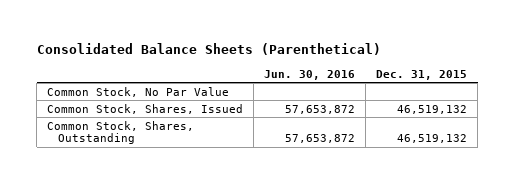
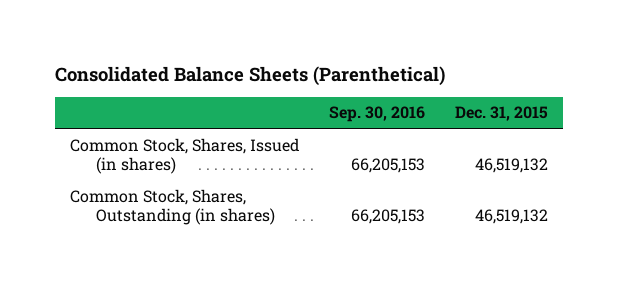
[264,69,356,80] Jun. 30, 2016 -> none
none -> [329,106,426,123] Sep. 30, 2016
[47,86,230,97] Common Stock, No Par Value -> none
[47,103,244,114] Common Stock, Shares, Issued -> [70,137,300,175] Common Stock, Shares, Issued (in shares)
[47,120,195,145] Common Stock, Shares, Outstanding -> [70,188,275,226] Common Stock, Shares, Outstanding (in shares)

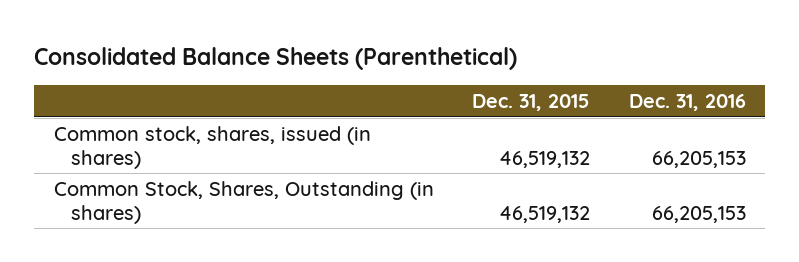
[329,106,426,123] Sep. 30, 2016 -> none
none -> [628,94,746,112] Dec. 31, 2016
[70,137,300,175] Common Stock, Shares, Issued (in shares) -> [53,125,371,169] Common stock, shares, issued (in shares)

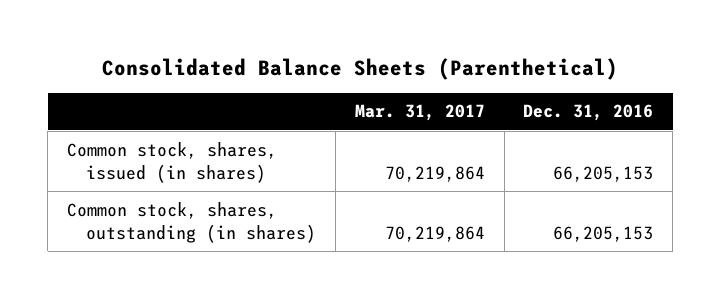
[472,94,591,112] Dec. 31, 2015 -> none
none -> [354,104,485,122] Mar. 31, 2017
[53,180,434,224] Common Stock, Shares, Outstanding (in shares) -> [67,201,317,243] Common stock, shares, outstanding (in shares)

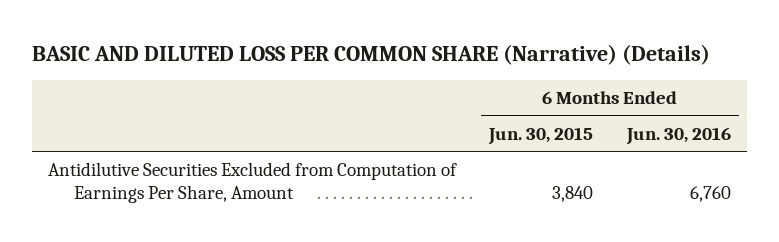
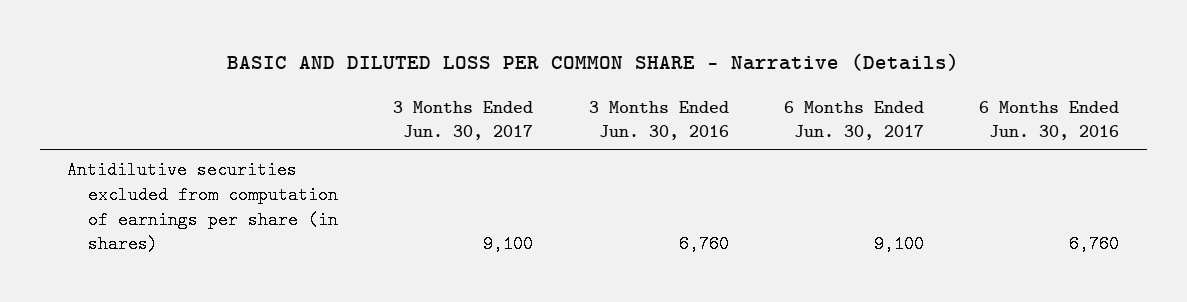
[31,43,710,65] BASIC AND DILUTED LOSS PER COMMON SHARE (Narrative) (Details) -> [227,53,960,72] BASIC AND DILUTED LOSS PER COMMON SHARE - Narrative (Details)
[488,126,594,145] Jun. 30, 2015 -> none
none -> [393,100,534,141] 3 Months Ended Jun. 30, 2017
none -> [588,100,729,141] 3 Months Ended Jun. 30, 2016
none -> [784,100,925,141] 6 Months Ended Jun. 30, 2017
[48,162,458,203] Antidilutive Securities Excluded from Computation of Earnings Per Share, Amount -> [67,161,338,254] Antidilutive securities excluded from computation of earnings per share (in shares)

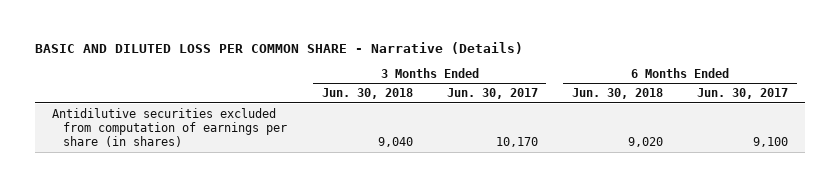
[588,100,729,141] 3 Months Ended Jun. 30, 2016 -> none
[979,100,1120,141] 6 Months Ended Jun. 30, 2016 -> none
none -> [321,88,413,100] Jun. 30, 2018
none -> [571,88,663,100] Jun. 30, 2018
[483,235,534,254] 9,100 -> [495,137,538,148] 10,170

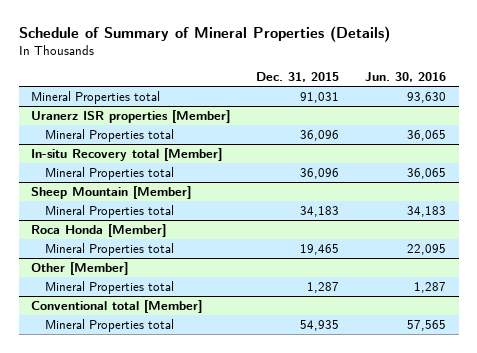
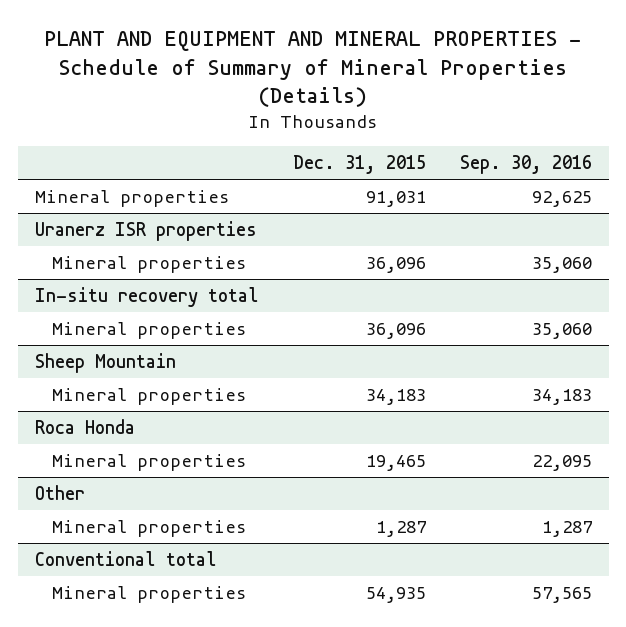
[18,26,390,43] Schedule of Summary of Mineral Properties (Details) -> [44,31,582,108] PLANT AND EQUIPMENT AND MINERAL PROPERTIES - Schedule of Summary of Mineral Properties (Details)
[364,72,446,83] Jun. 30, 2016 -> none
none -> [459,155,592,175] Sep. 30, 2016
[31,90,161,104] Mineral Properties total -> [34,189,229,207] Mineral properties
[31,109,231,123] Uranerz ISR properties [Member] -> [34,220,257,241] Uranerz ISR properties
[44,128,174,142] Mineral Properties total -> [51,255,246,273] Mineral properties
[31,147,223,161] In-situ Recovery total [Member] -> [34,286,259,307] In-situ recovery total
[44,166,174,180] Mineral Properties total -> [51,321,246,339] Mineral properties
[31,185,192,199] Sheep Mountain [Member] -> [34,352,176,373] Sheep Mountain
[44,204,174,218] Mineral Properties total -> [51,387,246,405] Mineral properties
[31,223,167,237] Roca Honda [Member] -> [34,418,135,434] Roca Honda
[44,242,174,256] Mineral Properties total -> [51,453,246,471] Mineral properties
[31,261,129,275] Other [Member] -> [34,484,85,500] Other
[44,280,174,294] Mineral Properties total -> [51,519,246,537] Mineral properties
[31,299,203,313] Conventional total [Member] -> [34,550,217,566] Conventional total
[44,318,174,332] Mineral Properties total -> [51,585,246,603] Mineral properties

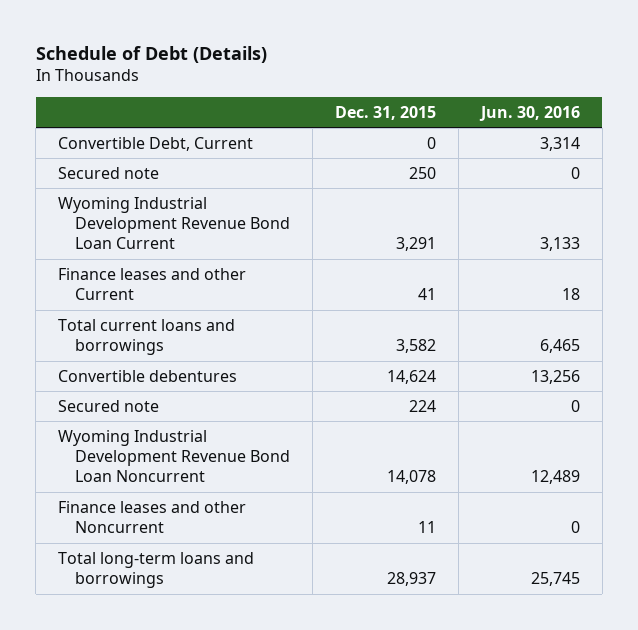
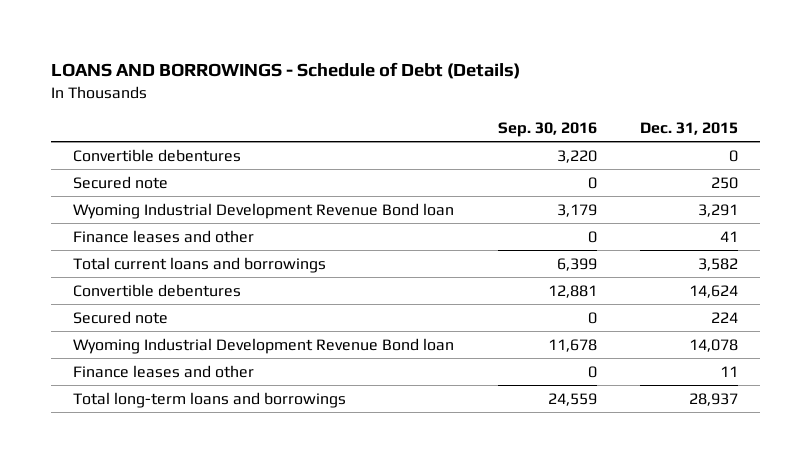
[35,46,267,64] Schedule of Debt (Details) -> [51,62,521,80] LOANS AND BORROWINGS - Schedule of Debt (Details)
[478,105,580,121] Jun. 30, 2016 -> none
none -> [497,122,597,138] Sep. 30, 2016
[58,136,254,151] Convertible Debt, Current -> [73,148,242,162] Convertible debentures
[58,196,290,250] Wyoming Industrial Development Revenue Bond Loan Current -> [73,202,455,219] Wyoming Industrial Development Revenue Bond loan
[58,267,247,301] Finance leases and other Current -> [73,229,255,243] Finance leases and other
[58,429,290,483] Wyoming Industrial Development Revenue Bond Loan Noncurrent -> [73,337,455,354] Wyoming Industrial Development Revenue Bond loan
[58,500,247,534] Finance leases and other Noncurrent -> [73,364,255,378] Finance leases and other

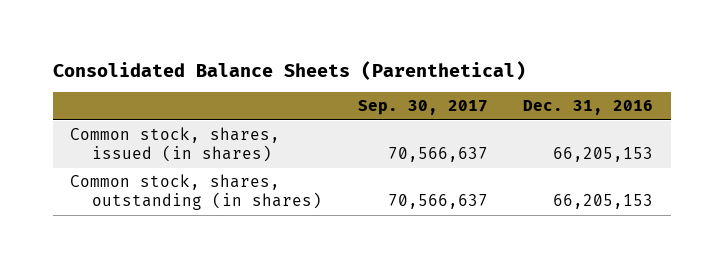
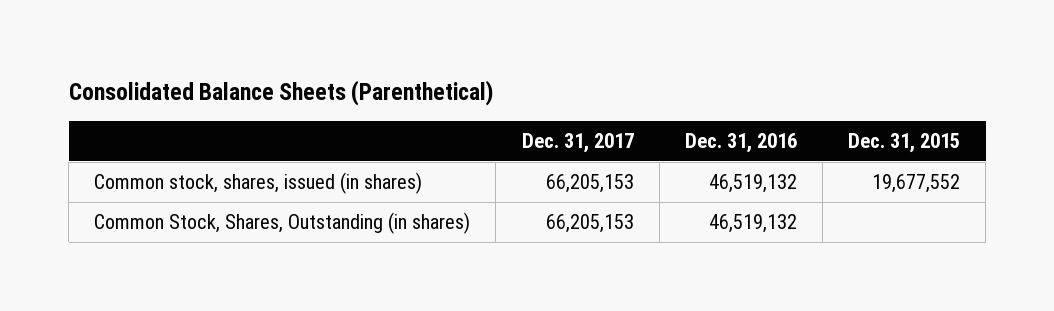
[357,100,488,116] Sep. 30, 2017 -> none
none -> [521,132,634,153] Dec. 31, 2017
none -> [848,132,961,153] Dec. 31, 2015
[553,147,654,163] 66,205,153 -> [708,174,797,194] 46,519,132
[70,174,323,211] Common stock, shares, outstanding (in shares) -> [94,212,471,235] Common Stock, Shares, Outstanding (in shares)
[553,194,654,210] 66,205,153 -> [708,214,797,234] 46,519,132

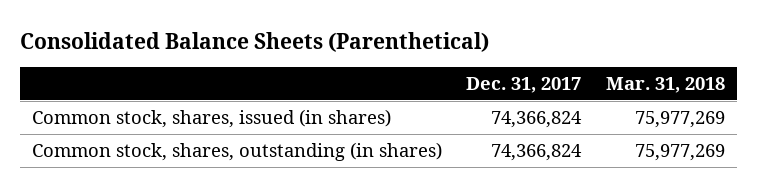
[684,132,797,153] Dec. 31, 2016 -> none
[848,132,961,153] Dec. 31, 2015 -> none
none -> [605,77,725,94] Mar. 31, 2018
[545,174,634,194] 66,205,153 -> [491,110,583,128] 74,366,824
[94,212,471,235] Common Stock, Shares, Outstanding (in shares) -> [32,141,443,161] Common stock, shares, outstanding (in shares)
[545,214,634,234] 66,205,153 -> [491,143,583,161] 74,366,824

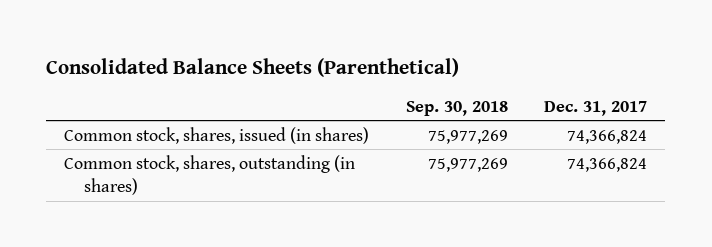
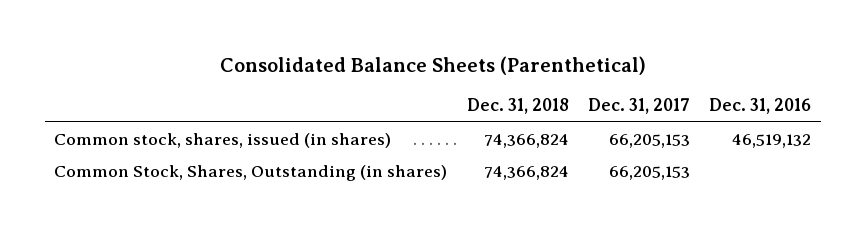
[405,101,508,117] Sep. 30, 2018 -> none
none -> [466,98,569,115] Dec. 31, 2018
none -> [709,98,812,115] Dec. 31, 2016
[567,129,648,144] 74,366,824 -> [608,134,690,149] 66,205,153
[64,154,356,196] Common stock, shares, outstanding (in shares) -> [54,165,448,182] Common Stock, Shares, Outstanding (in shares)
[567,157,648,172] 74,366,824 -> [608,166,690,181] 66,205,153

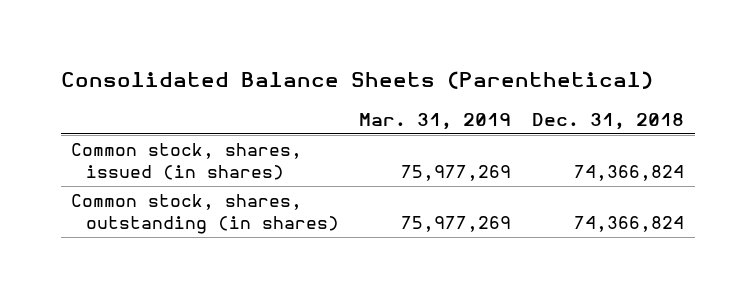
[587,98,690,115] Dec. 31, 2017 -> none
[709,98,812,115] Dec. 31, 2016 -> none
none -> [359,112,512,130] Mar. 31, 2019
[54,165,448,182] Common Stock, Shares, Outstanding (in shares) -> [70,194,339,235] Common stock, shares, outstanding (in shares)

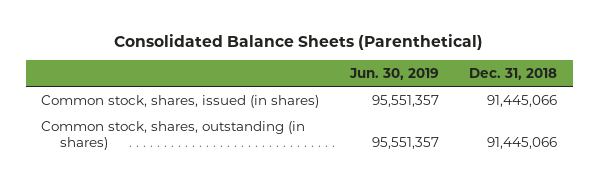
[359,112,512,130] Mar. 31, 2019 -> none
none -> [348,67,439,80] Jun. 30, 2019
[574,165,685,182] 74,366,824 -> [487,94,558,107] 91,445,066
[574,216,685,233] 74,366,824 -> [487,137,558,150] 91,445,066

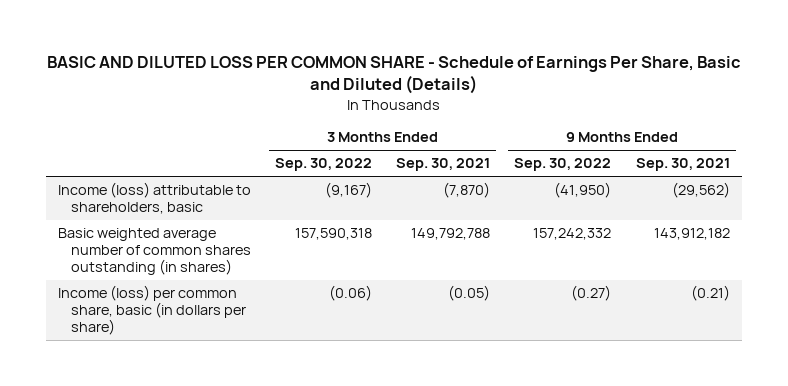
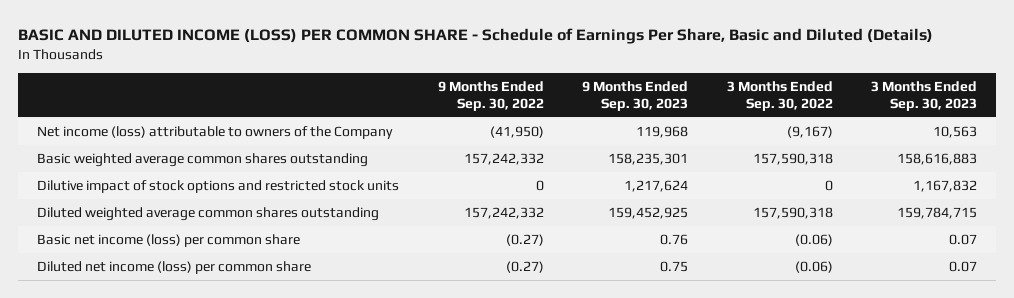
[46,56,741,95] BASIC AND DILUTED LOSS PER COMMON SHARE - Schedule of Earnings Per Share, Basic and Diluted (Details) -> [18,27,934,44] BASIC AND DILUTED INCOME (LOSS) PER COMMON SHARE - Schedule of Earnings Per Share, Basic and Diluted (Details)
[396,158,491,172] Sep. 30, 2021 -> none
[635,158,730,172] Sep. 30, 2021 -> none
none -> [582,80,689,111] 9 Months Ended Sep. 30, 2023
none -> [871,80,978,111] 3 Months Ended Sep. 30, 2023
[57,182,251,215] Income (loss) attributable to shareholders, basic -> [37,126,394,140] Net income (loss) attributable to owners of the Company
[57,228,251,276] Basic weighted average number of common shares outstanding (in shares) -> [37,153,369,168] Basic weighted average common shares outstanding
none -> [37,180,400,194] Dilutive impact of stock options and restricted stock units
none -> [37,207,380,222] Diluted weighted average common shares outstanding
[57,285,246,336] Income (loss) per common share, basic (in dollars per share) -> [37,234,301,248] Basic net income (loss) per common share
none -> [37,261,312,275] Diluted net income (loss) per common share

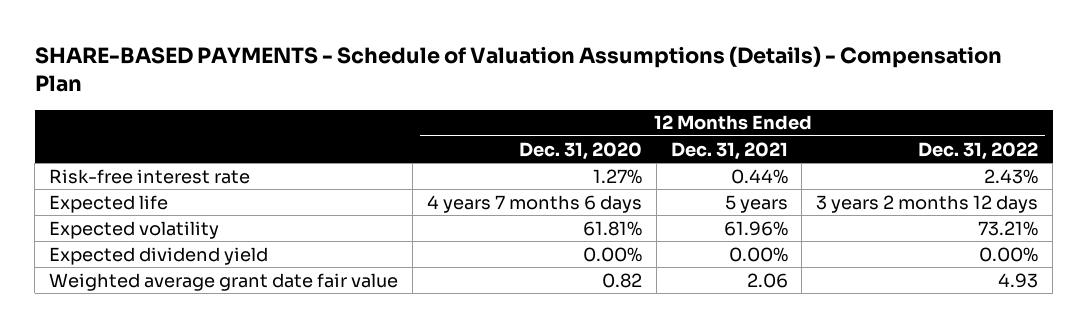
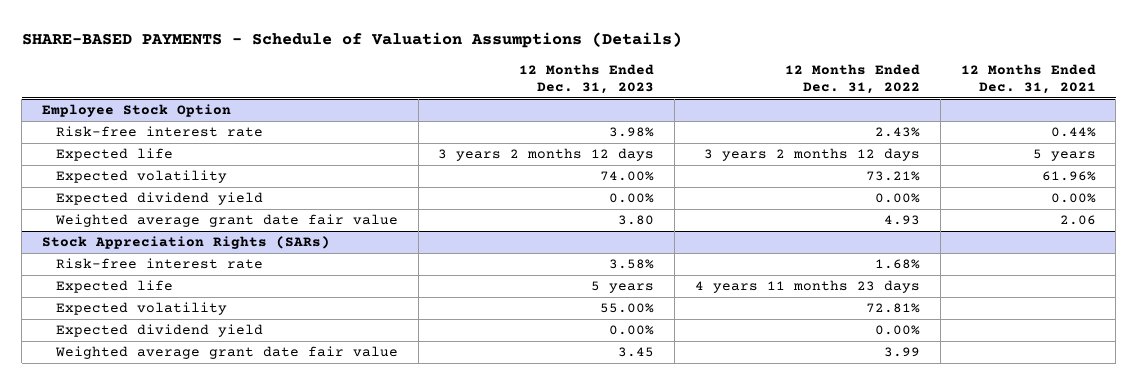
[34,46,1002,93] SHARE-BASED PAYMENTS - Schedule of Valuation Assumptions (Details) - Compensation Plan -> [21,32,682,49] SHARE-BASED PAYMENTS - Schedule of Valuation Assumptions (Details)
[518,141,642,160] Dec. 31, 2020 -> none
none -> [519,63,655,94] 12 Months Ended Dec. 31, 2023
none -> [41,104,231,118] Employee Stock Option
none -> [41,236,330,250] Stock Appreciation Rights (SARs)
none -> [55,258,263,270] Risk-free interest rate
none -> [55,280,173,294] Expected life
none -> [55,302,227,316] Expected volatility
none -> [55,324,263,338] Expected dividend yield
none -> [54,346,398,360] Weighted average grant date fair value

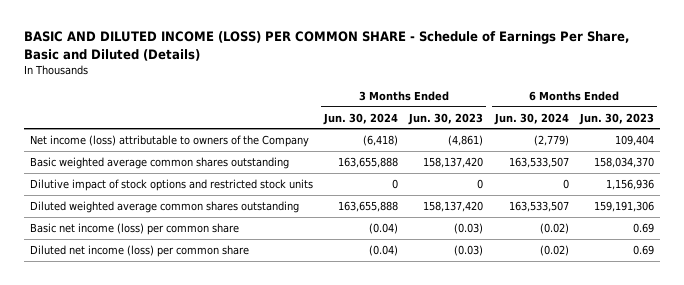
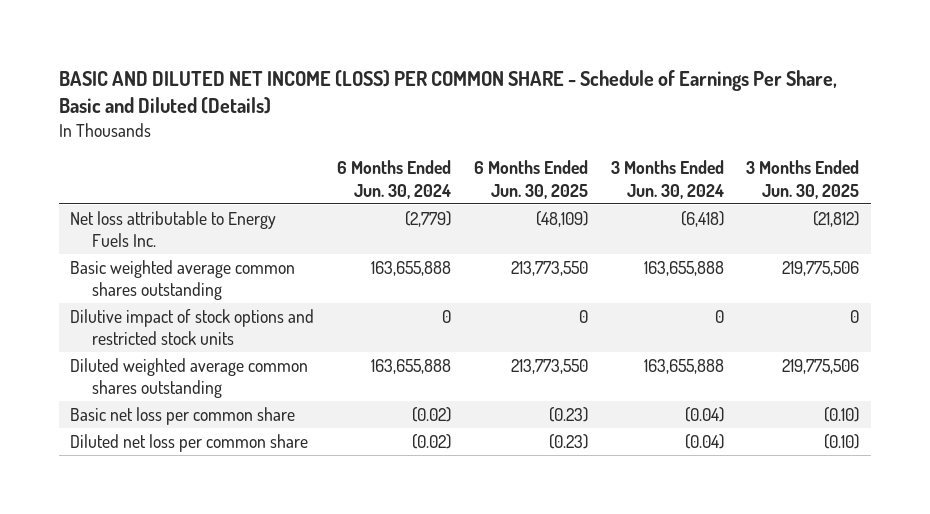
[23,31,629,61] BASIC AND DILUTED INCOME (LOSS) PER COMMON SHARE - Schedule of Earnings Per Share, Basic and Diluted (Details) -> [58,70,837,115] BASIC AND DILUTED NET INCOME (LOSS) PER COMMON SHARE - Schedule of Earnings Per Share, Basic and Diluted (Details)
[408,112,484,125] Jun. 30, 2023 -> none
[579,112,655,125] Jun. 30, 2023 -> none
none -> [473,160,588,199] 6 Months Ended Jun. 30, 2025
none -> [746,160,860,199] 3 Months Ended Jun. 30, 2025
[29,134,309,147] Net income (loss) attributable to owners of the Company -> [70,210,277,248] Net loss attributable to Energy Fuels Inc.
[508,156,569,168] 163,533,507 -> [371,260,452,276] 163,655,888
[508,200,569,212] 163,533,507 -> [371,358,452,374] 163,655,888
[29,222,239,235] Basic net income (loss) per common share -> [70,406,296,425] Basic net loss per common share
[29,244,249,257] Diluted net income (loss) per common share -> [70,433,309,452] Diluted net loss per common share

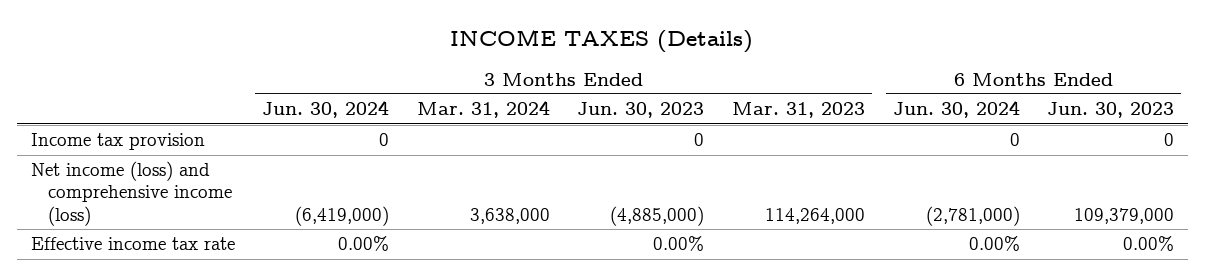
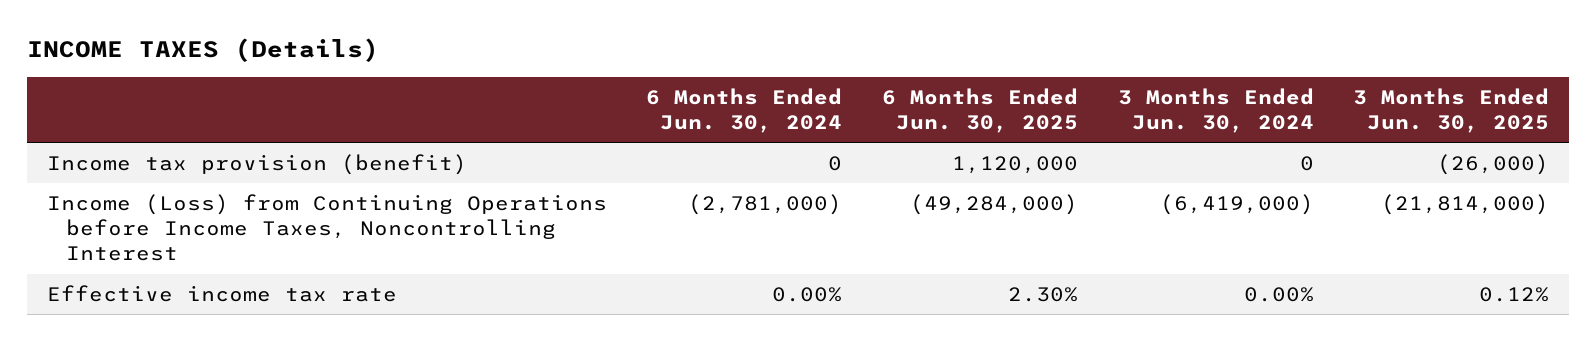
[416,100,550,119] Mar. 31, 2024 -> none
[577,102,705,119] Jun. 30, 2023 -> none
[732,102,866,119] Mar. 31, 2023 -> none
[1047,102,1175,119] Jun. 30, 2023 -> none
none -> [882,87,1079,133] 6 Months Ended Jun. 30, 2025
none -> [1353,87,1550,133] 3 Months Ended Jun. 30, 2025
[30,133,205,151] Income tax provision -> [46,154,467,176] Income tax provision (benefit)
[30,161,233,226] Net income (loss) and comprehensive income (loss) -> [46,194,607,262] Income (Loss) from Continuing Operations before Income Taxes, Noncontrolling Interest

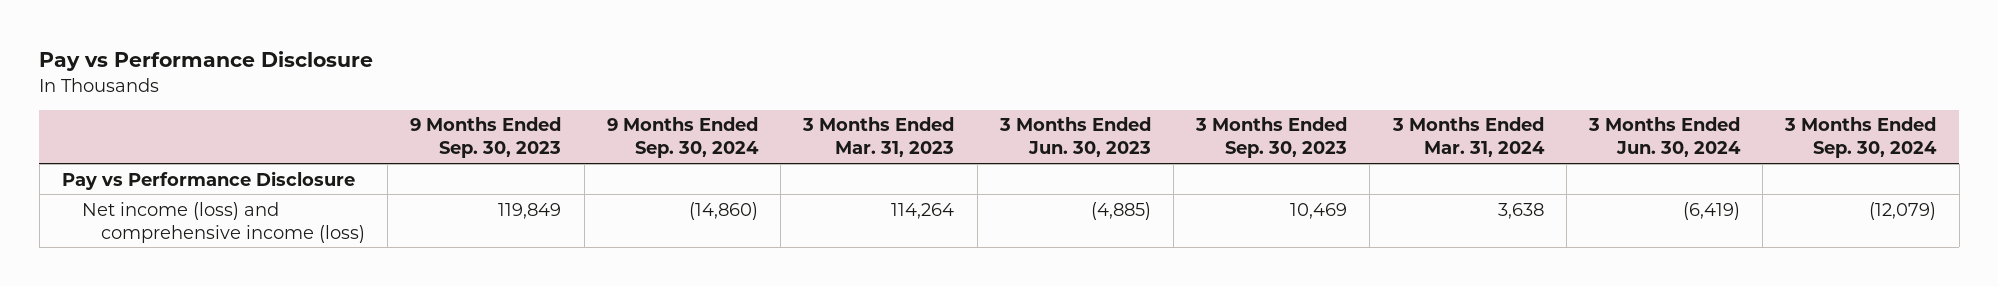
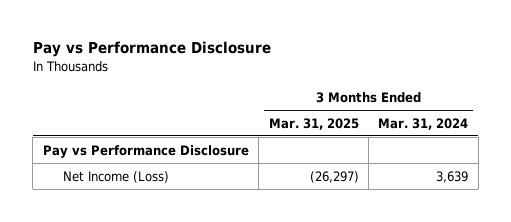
[410,117,562,159] 9 Months Ended Sep. 30, 2023 -> none
[606,117,759,159] 9 Months Ended Sep. 30, 2024 -> none
[802,117,955,158] 3 Months Ended Mar. 31, 2023 -> none
[998,117,1151,158] 3 Months Ended Jun. 30, 2023 -> none
[1195,117,1348,159] 3 Months Ended Sep. 30, 2023 -> none
[1588,117,1742,158] 3 Months Ended Jun. 30, 2024 -> none
[1784,117,1938,159] 3 Months Ended Sep. 30, 2024 -> none
none -> [268,117,359,130] Mar. 31, 2025
[81,201,366,243] Net income (loss) and comprehensive income (loss) -> [62,170,169,183] Net Income (Loss)
[1497,202,1544,219] 3,638 -> [436,170,469,183] 3,639

